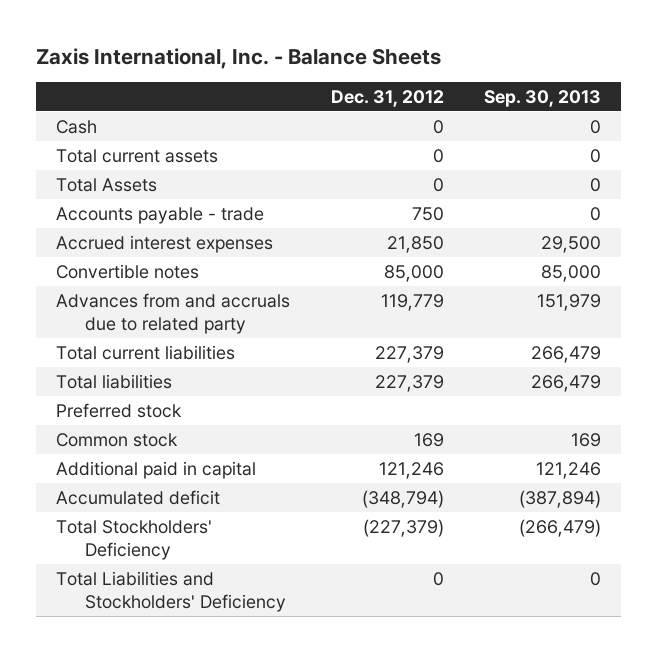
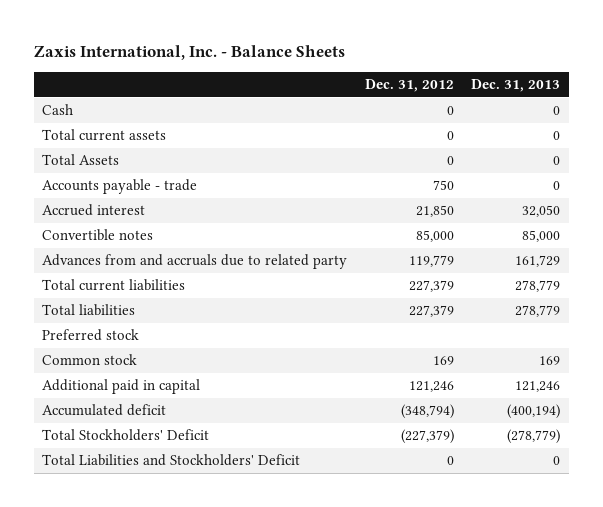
[484,90,602,108] Sep. 30, 2013 -> none
none -> [471,79,561,93] Dec. 31, 2013
[56,234,274,253] Accrued interest expenses -> [42,204,146,217] Accrued interest
[56,519,213,561] Total Stockholders' Deficiency -> [42,429,210,442] Total Stockholders' Deficit
[56,570,286,613] Total Liabilities and Stockholders' Deficiency -> [42,454,301,467] Total Liabilities and Stockholders' Deficit

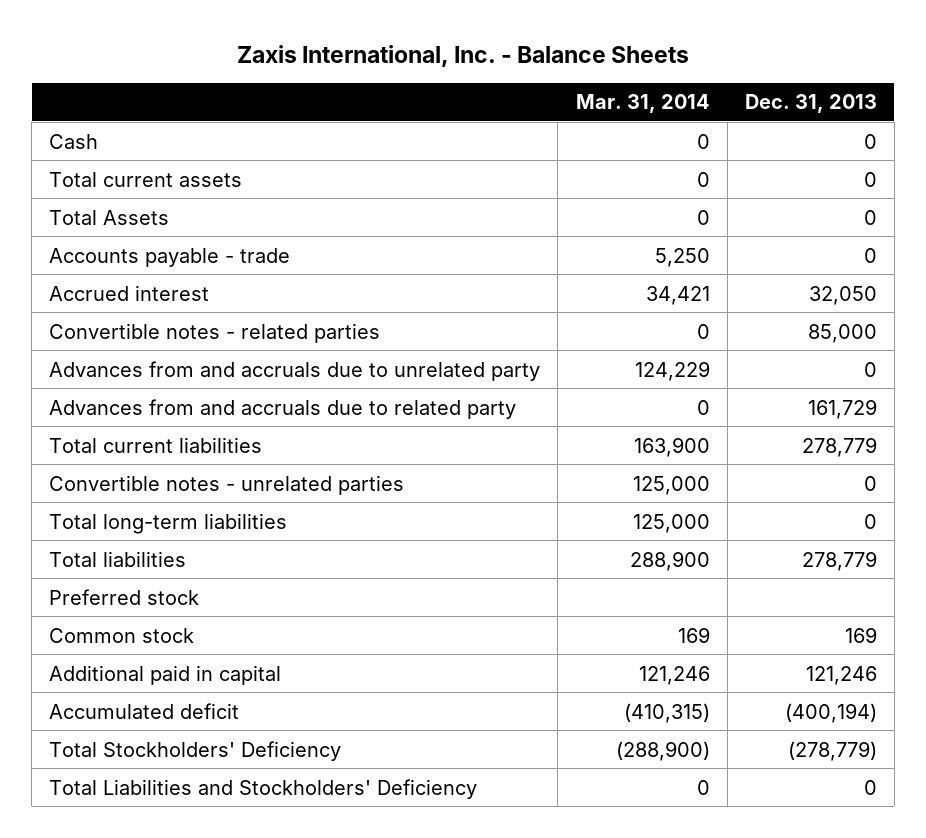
[364,79,454,93] Dec. 31, 2012 -> none
none -> [575,94,710,114] Mar. 31, 2014
[42,229,154,242] Convertible notes -> [49,322,381,343] Convertible notes - related parties
none -> [49,360,541,381] Advances from and accruals due to unrelated party
none -> [49,474,405,495] Convertible notes - unrelated parties
none -> [49,512,288,534] Total long-term liabilities
[42,429,210,442] Total Stockholders' Deficit -> [49,740,342,761] Total Stockholders' Deficiency
[42,454,301,467] Total Liabilities and Stockholders' Deficit -> [49,778,478,799] Total Liabilities and Stockholders' Deficiency

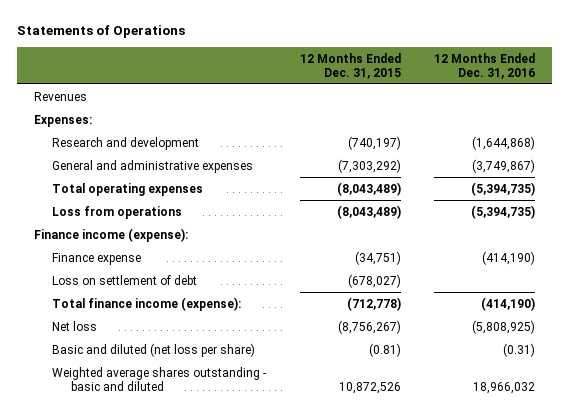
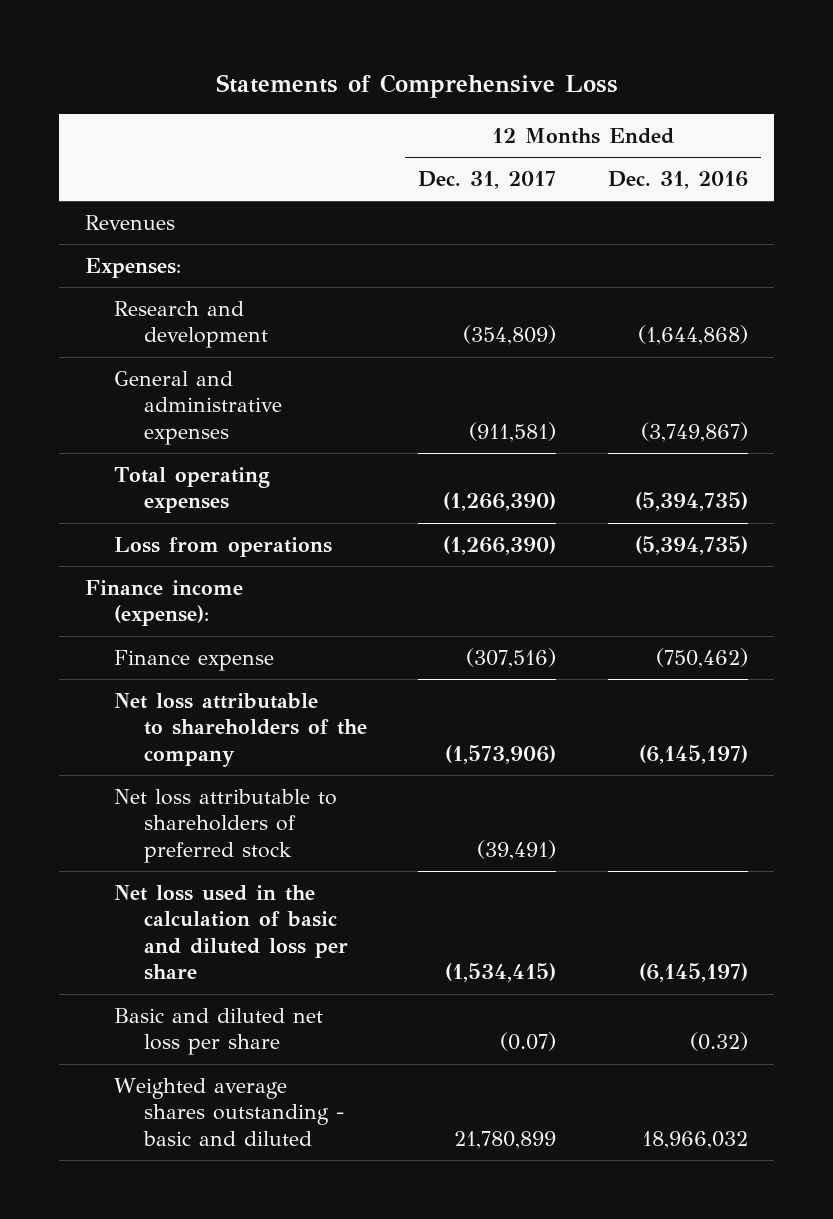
[17,25,186,39] Statements of Operations -> [215,74,618,99] Statements of Comprehensive Loss
[299,52,401,79] 12 Months Ended Dec. 31, 2015 -> none
none -> [418,171,557,190] Dec. 31, 2017
[52,274,198,285] Loss on settlement of debt -> none
[52,296,242,311] Total finance income (expense): -> none
[482,250,536,265] (414,190) -> [656,647,749,668] (750,462)
[52,320,98,331] Net loss -> [114,692,367,767] Net loss attributable to shareholders of the company
[472,319,536,334] (5,808,925) -> [639,744,749,764] (6,145,197)
none -> [114,788,338,863] Net loss attributable to shareholders of preferred stock
none -> [114,884,348,981] Net loss used in the calculation of basic and diluted loss per share
[52,342,256,357] Basic and diluted (net loss per share) -> [114,1007,324,1056] Basic and diluted net loss per share
[503,342,536,357] (0.31) -> [690,1032,749,1052] (0.32)

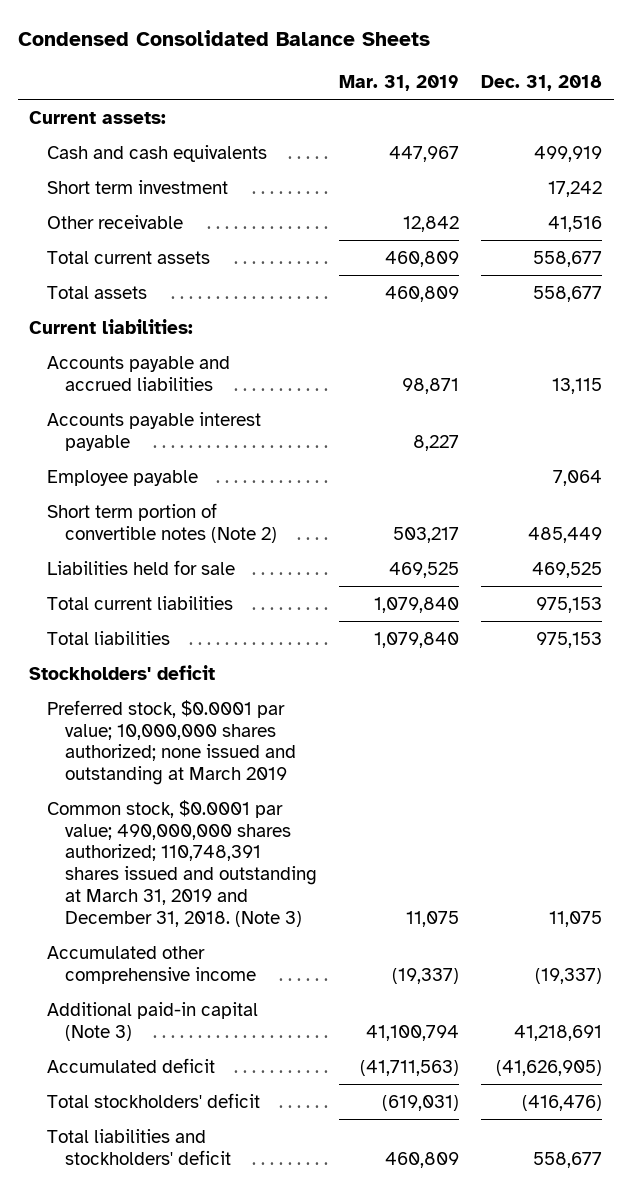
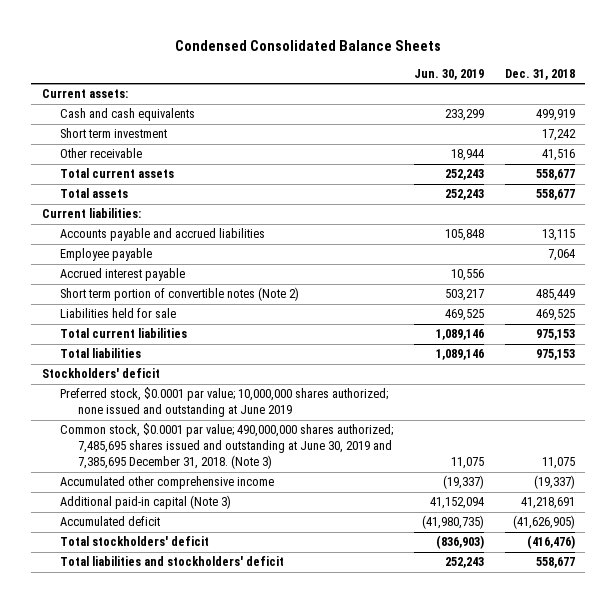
[339,75,460,92] Mar. 31, 2019 -> none
none -> [413,68,484,80] Jun. 30, 2019
[46,411,261,451] Accounts payable interest payable -> none
none -> [59,268,185,282] Accrued interest payable
[46,699,297,786] Preferred stock, $0.0001 par value; 10,000,000 shares authorized; none issued and outstanding at March 2019 -> [59,387,388,418] Preferred stock, $0.0001 par value; 10,000,000 shares authorized; none issued and outstanding at June 2019
[46,799,318,927] Common stock, $0.0001 par value; 490,000,000 shares authorized; 110,748,391 shares issued and outstanding at March 31, 2019 and December 31, 2018. (Note 3) -> [59,423,393,470] Common stock, $0.0001 par value; 490,000,000 shares authorized; 7,485,695 shares issued and outstanding at June 30, 2019 and 7,385,695 December 31, 2018. (Note 3)

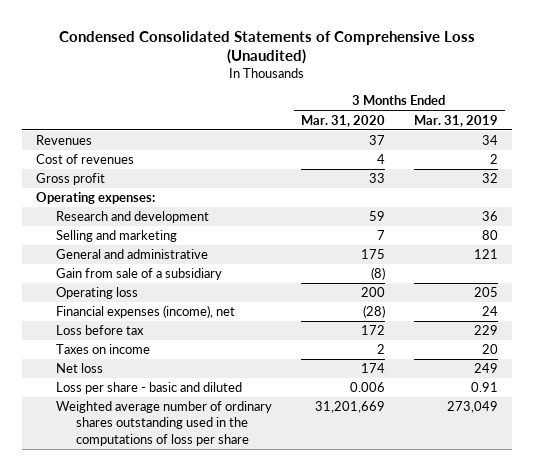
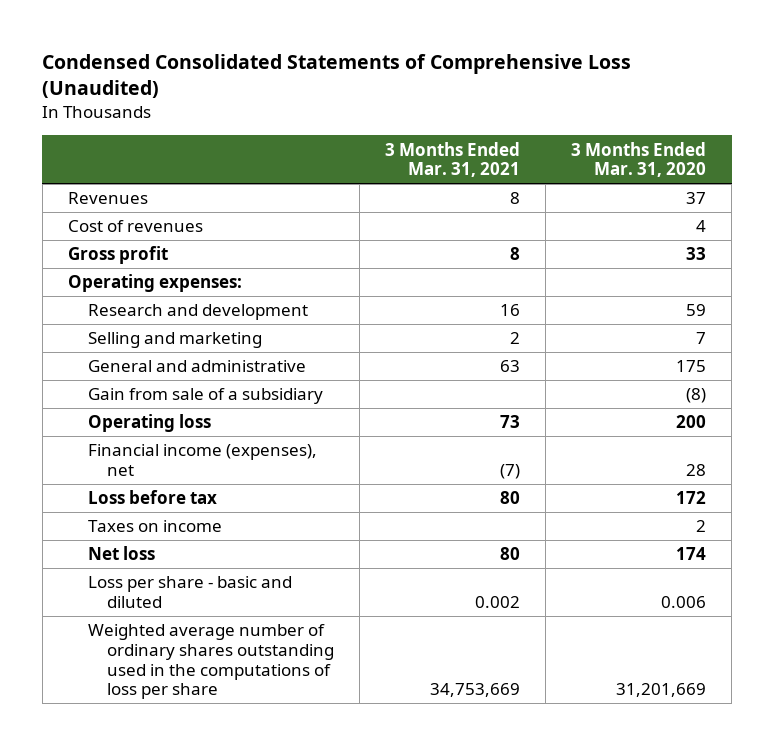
[413,114,498,127] Mar. 31, 2019 -> none
none -> [385,141,521,178] 3 Months Ended Mar. 31, 2021
[55,305,235,319] Financial expenses (income), net -> [87,444,317,477] Financial income (expenses), net
[362,305,385,319] (28) -> [686,464,707,477] 28

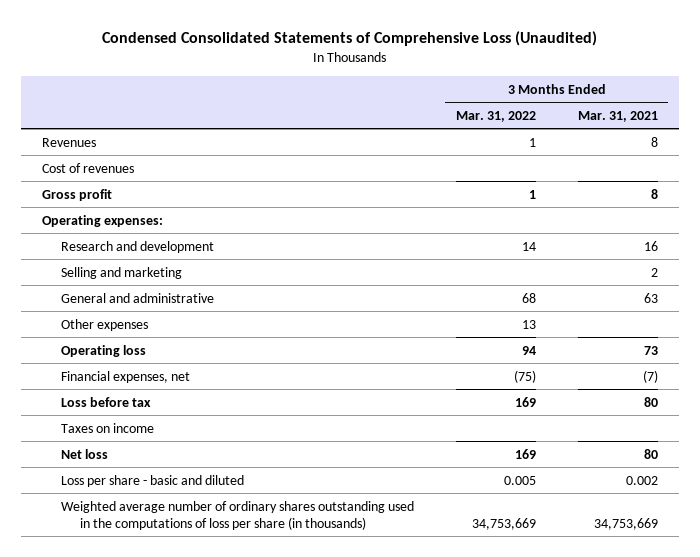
[571,141,707,178] 3 Months Ended Mar. 31, 2020 -> none
none -> [455,110,536,122] Mar. 31, 2022
[87,388,323,405] Gain from sale of a subsidiary -> none
none -> [60,318,148,331] Other expenses
[87,444,317,477] Financial income (expenses), net -> [60,370,190,383] Financial expenses, net
[87,624,335,700] Weighted average number of ordinary shares outstanding used in the computations of loss per share -> [60,500,414,530] Weighted average number of ordinary shares outstanding used in the computations of loss per share (in thousands)

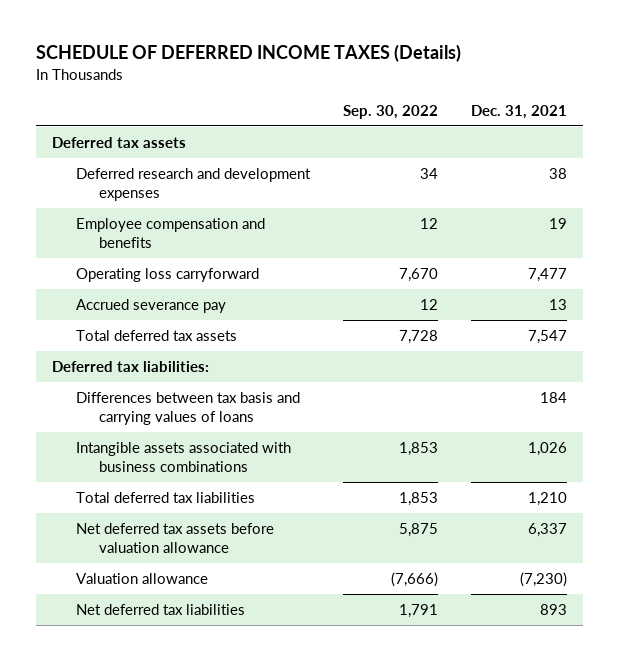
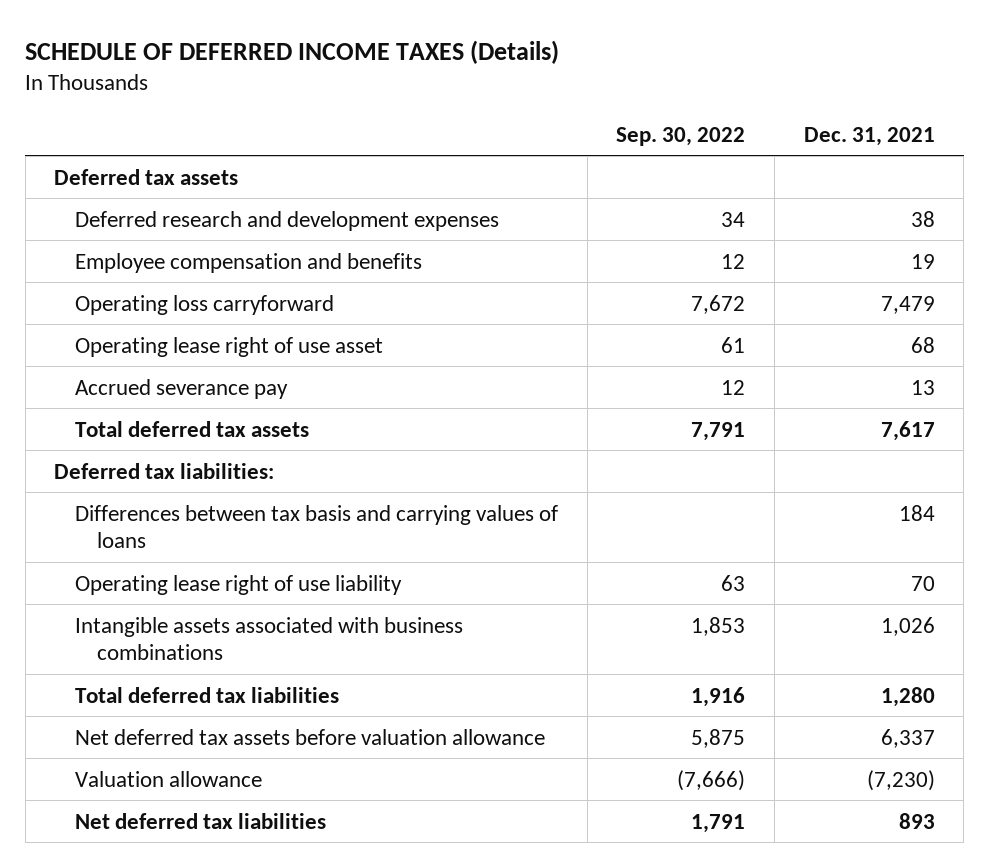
[398,267,438,282] 7,670 -> [691,294,746,314] 7,672
[527,267,567,282] 7,477 -> [880,295,935,314] 7,479
none -> [75,336,384,357] Operating lease right of use asset
[398,329,438,344] 7,728 -> [691,421,746,441] 7,791
[527,329,567,344] 7,547 -> [880,420,935,441] 7,617
none -> [75,574,403,595] Operating lease right of use liability
[398,491,438,506] 1,853 -> [691,686,746,707] 1,916
[527,491,567,506] 1,210 -> [880,686,935,707] 1,280

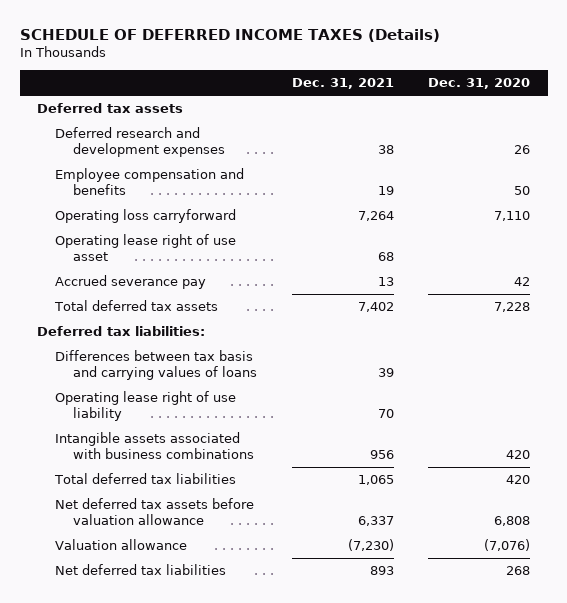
[616,126,746,146] Sep. 30, 2022 -> none
none -> [428,78,531,90] Dec. 31, 2020
[880,295,935,314] 7,479 -> [357,211,394,222] 7,264
[880,420,935,441] 7,617 -> [357,302,394,313] 7,402
[898,504,935,521] 184 -> [377,367,394,377] 39
[880,616,935,636] 1,026 -> [369,449,394,459] 956
[880,686,935,707] 1,280 -> [357,475,394,486] 1,065

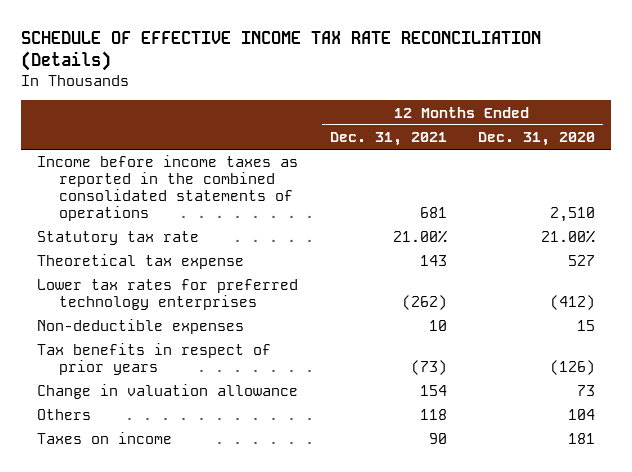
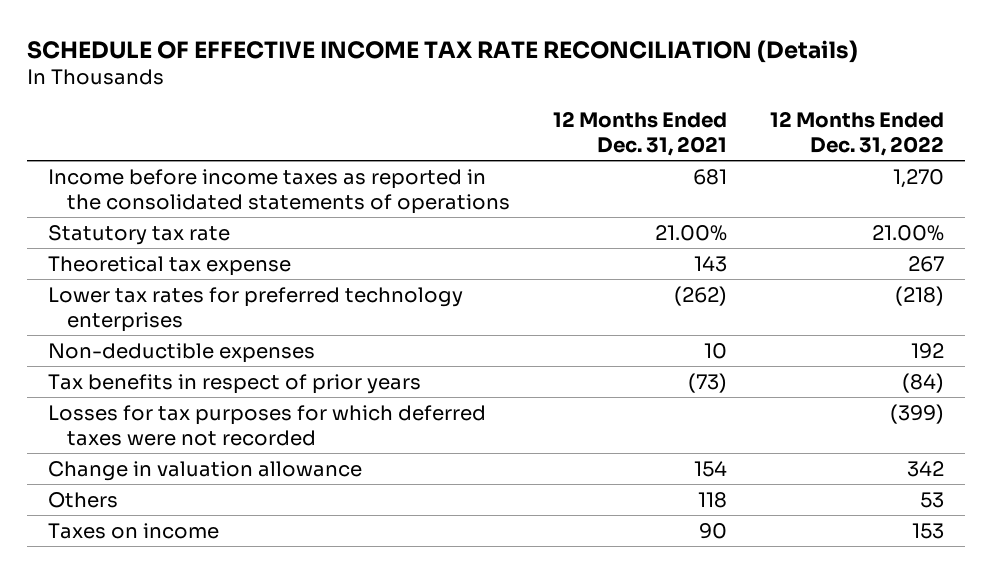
[478,132,596,147] Dec. 31, 2020 -> none
none -> [769,110,944,156] 12 Months Ended Dec. 31, 2022
[37,155,299,221] Income before income taxes as reported in the combined consolidated statements of operations -> [48,168,510,214] Income before income taxes as reported in the consolidated statements of operations
none -> [48,404,487,446] Losses for tax purposes for which deferred taxes were not recorded

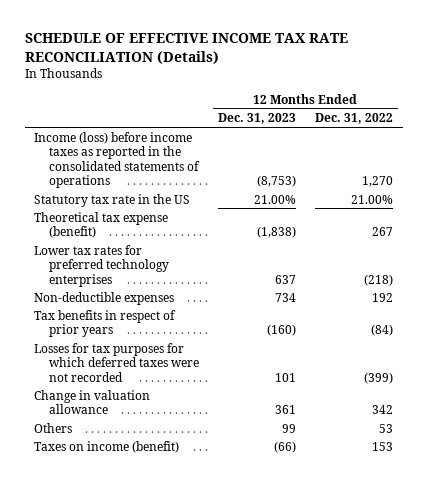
[552,110,727,156] 12 Months Ended Dec. 31, 2021 -> none
none -> [217,113,296,125] Dec. 31, 2023
[48,168,510,214] Income before income taxes as reported in the consolidated statements of operations -> [34,131,200,189] Income (loss) before income taxes as reported in the consolidated statements of operations
[48,224,231,245] Statutory tax rate -> [34,193,191,207] Statutory tax rate in the US
[48,255,292,276] Theoretical tax expense -> [34,211,169,239] Theoretical tax expense (benefit)
[48,522,220,539] Taxes on income -> [34,440,180,453] Taxes on income (benefit)

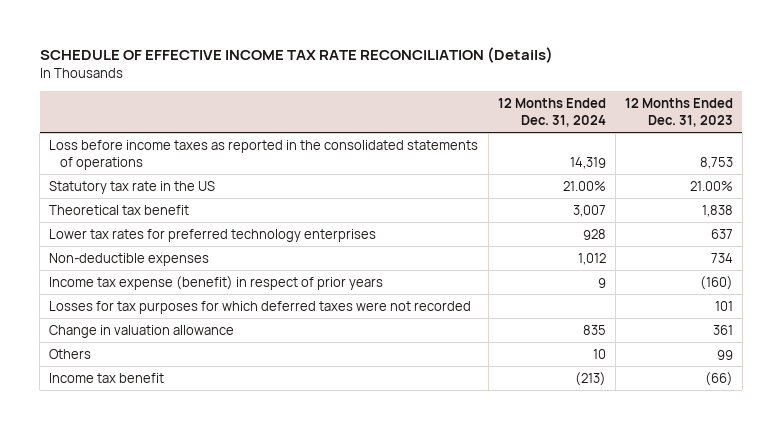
[314,113,393,125] Dec. 31, 2022 -> none
none -> [497,98,606,128] 12 Months Ended Dec. 31, 2024
[34,131,200,189] Income (loss) before income taxes as reported in the consolidated statements of operations -> [49,139,479,170] Loss before income taxes as reported in the consolidated statements of operations
[256,175,296,188] (8,753) -> [699,156,733,169] 8,753
[34,211,169,239] Theoretical tax expense (benefit) -> [49,204,190,215] Theoretical tax benefit
[256,226,296,239] (1,838) -> [701,204,733,217] 1,838
[34,309,177,338] Tax benefits in respect of prior years -> [49,275,384,290] Income tax expense (benefit) in respect of prior years
[34,440,180,453] Taxes on income (benefit) -> [49,372,165,383] Income tax benefit

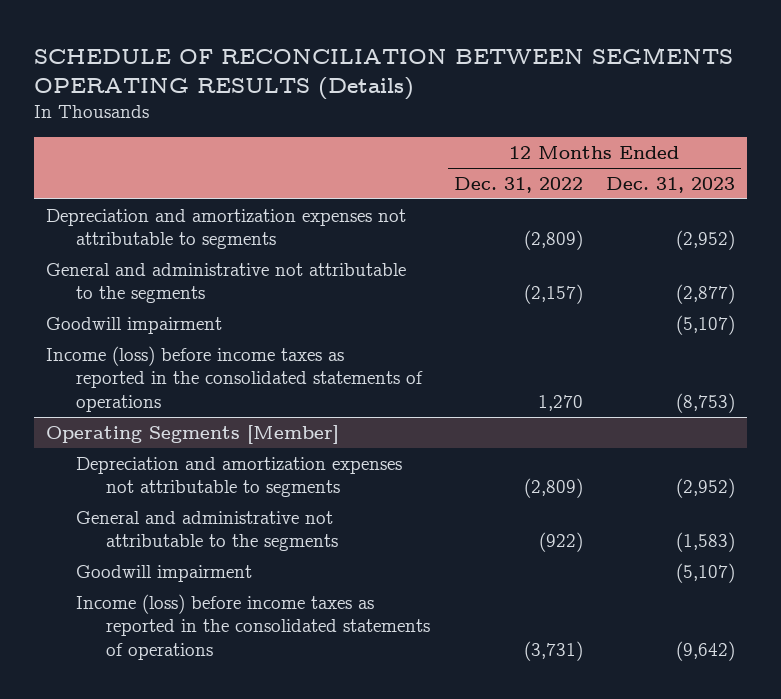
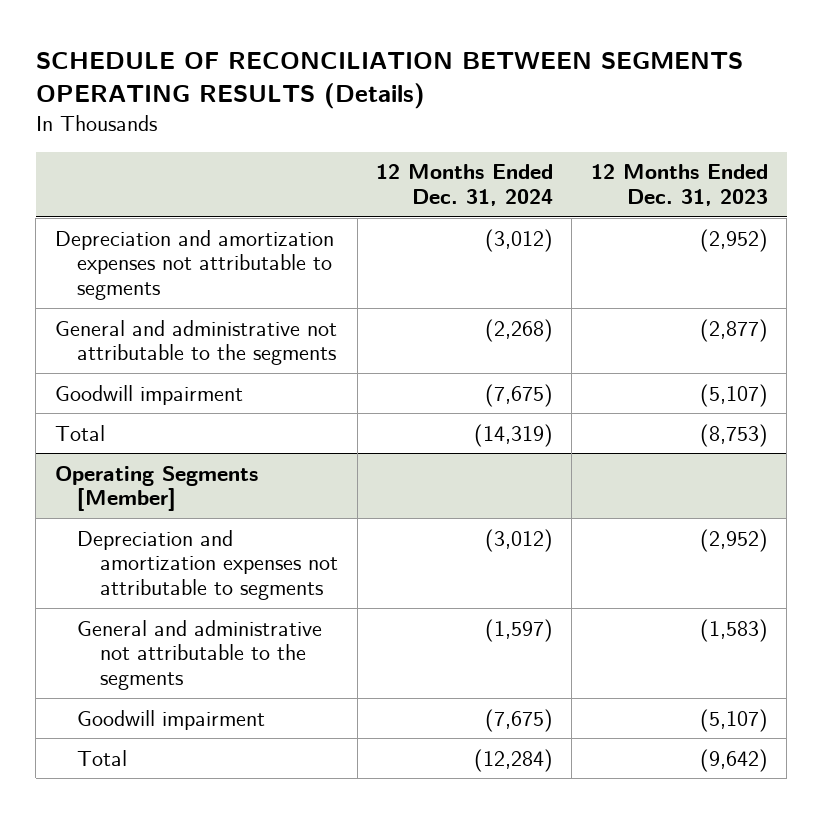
[453,176,583,193] Dec. 31, 2022 -> none
none -> [375,164,553,207] 12 Months Ended Dec. 31, 2024
[46,345,424,412] Income (loss) before income taxes as reported in the consolidated statements of operations -> [54,424,105,441] Total
[76,593,430,660] Income (loss) before income taxes as reported in the consolidated statements of operations -> [77,749,128,766] Total

